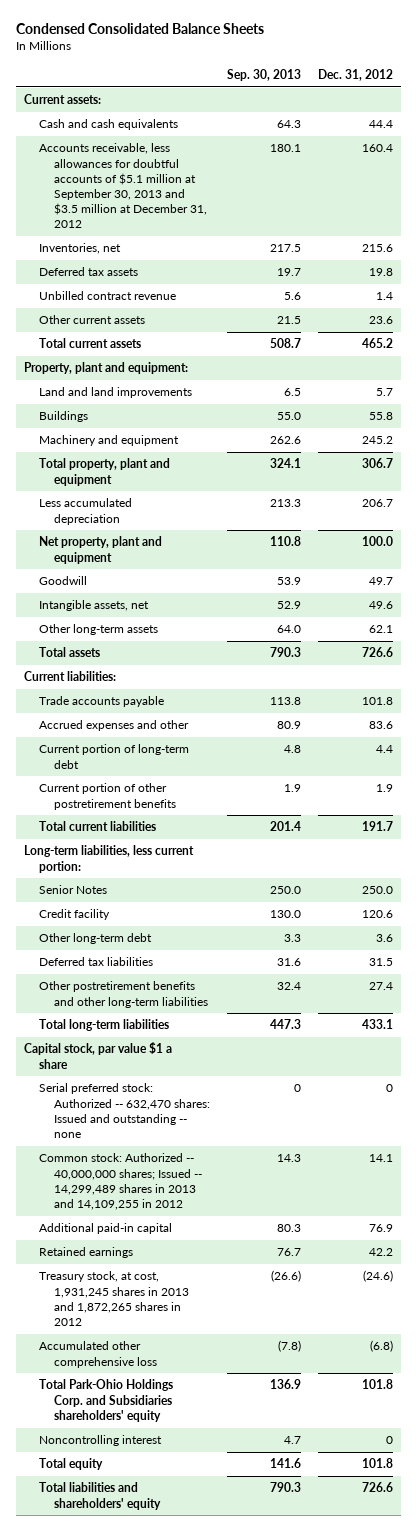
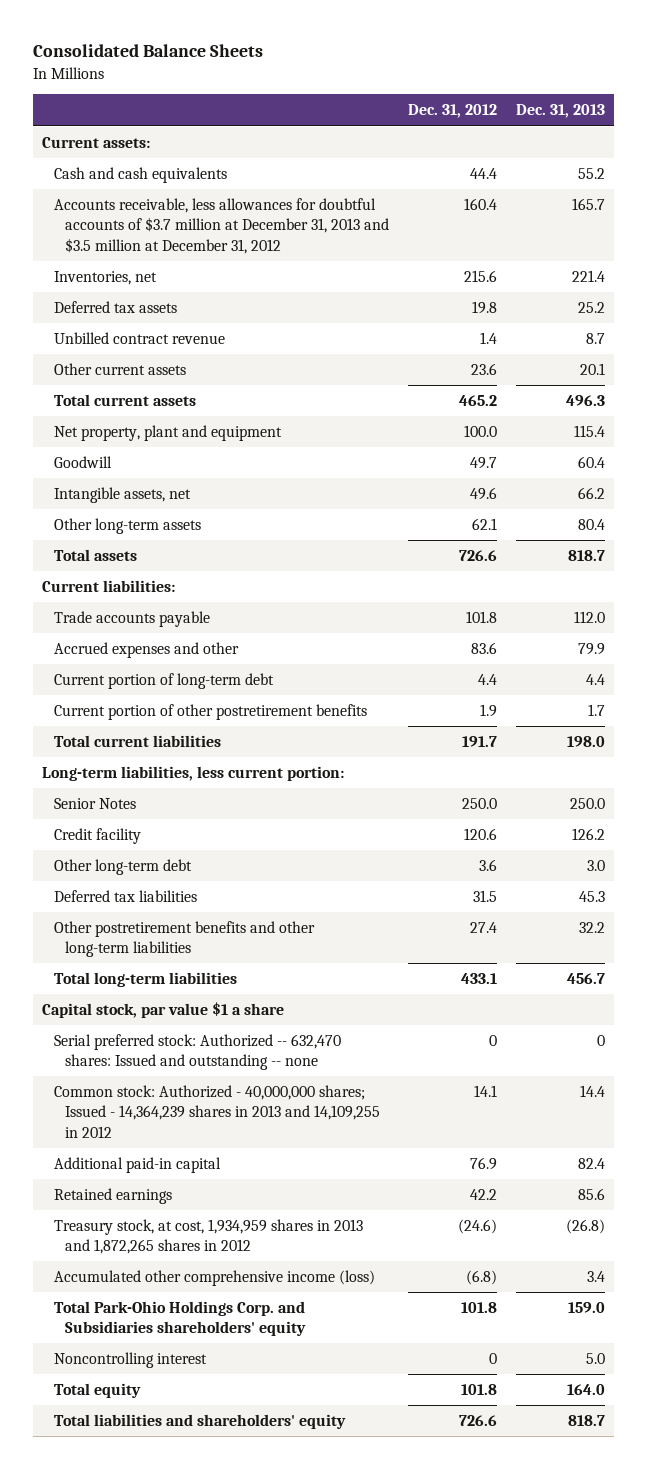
[15,23,264,35] Condensed Consolidated Balance Sheets -> [32,44,263,58] Consolidated Balance Sheets
[226,68,301,81] Sep. 30, 2013 -> none
none -> [515,104,605,119] Dec. 31, 2013
[39,143,208,229] Accounts receivable, less allowances for doubtful accounts of $5.1 million at September 30, 2013 and $3.5 million at December 31, 2012 -> [53,197,390,254] Accounts receivable, less allowances for doubtful accounts of $3.7 million at December 31, 2013 and $3.5 million at December 31, 2012
[23,362,188,375] Property, plant and equipment: -> none
[39,387,193,399] Land and land improvements -> none
[39,411,89,423] Buildings -> none
[39,435,180,447] Machinery and equipment -> none
[39,458,171,486] Total property, plant and equipment -> none
[39,498,133,525] Less accumulated depreciation -> none
[39,1153,203,1210] Common stock: Authorized -- 40,000,000 shares; Issued -- 14,299,489 shares in 2013 and 14,109,255 in 2012 -> [53,1084,381,1138] Common stock: Authorized - 40,000,000 shares; Issued - 14,364,239 shares in 2013 and 14,109,255 in 2012
[39,1271,190,1326] Treasury stock, at cost, 1,931,245 shares in 2013 and 1,872,265 shares in 2012 -> [53,1218,363,1255] Treasury stock, at cost, 1,934,959 shares in 2013 and 1,872,265 shares in 2012
[39,1341,158,1368] Accumulated other comprehensive loss -> [53,1269,375,1286] Accumulated other comprehensive income (loss)

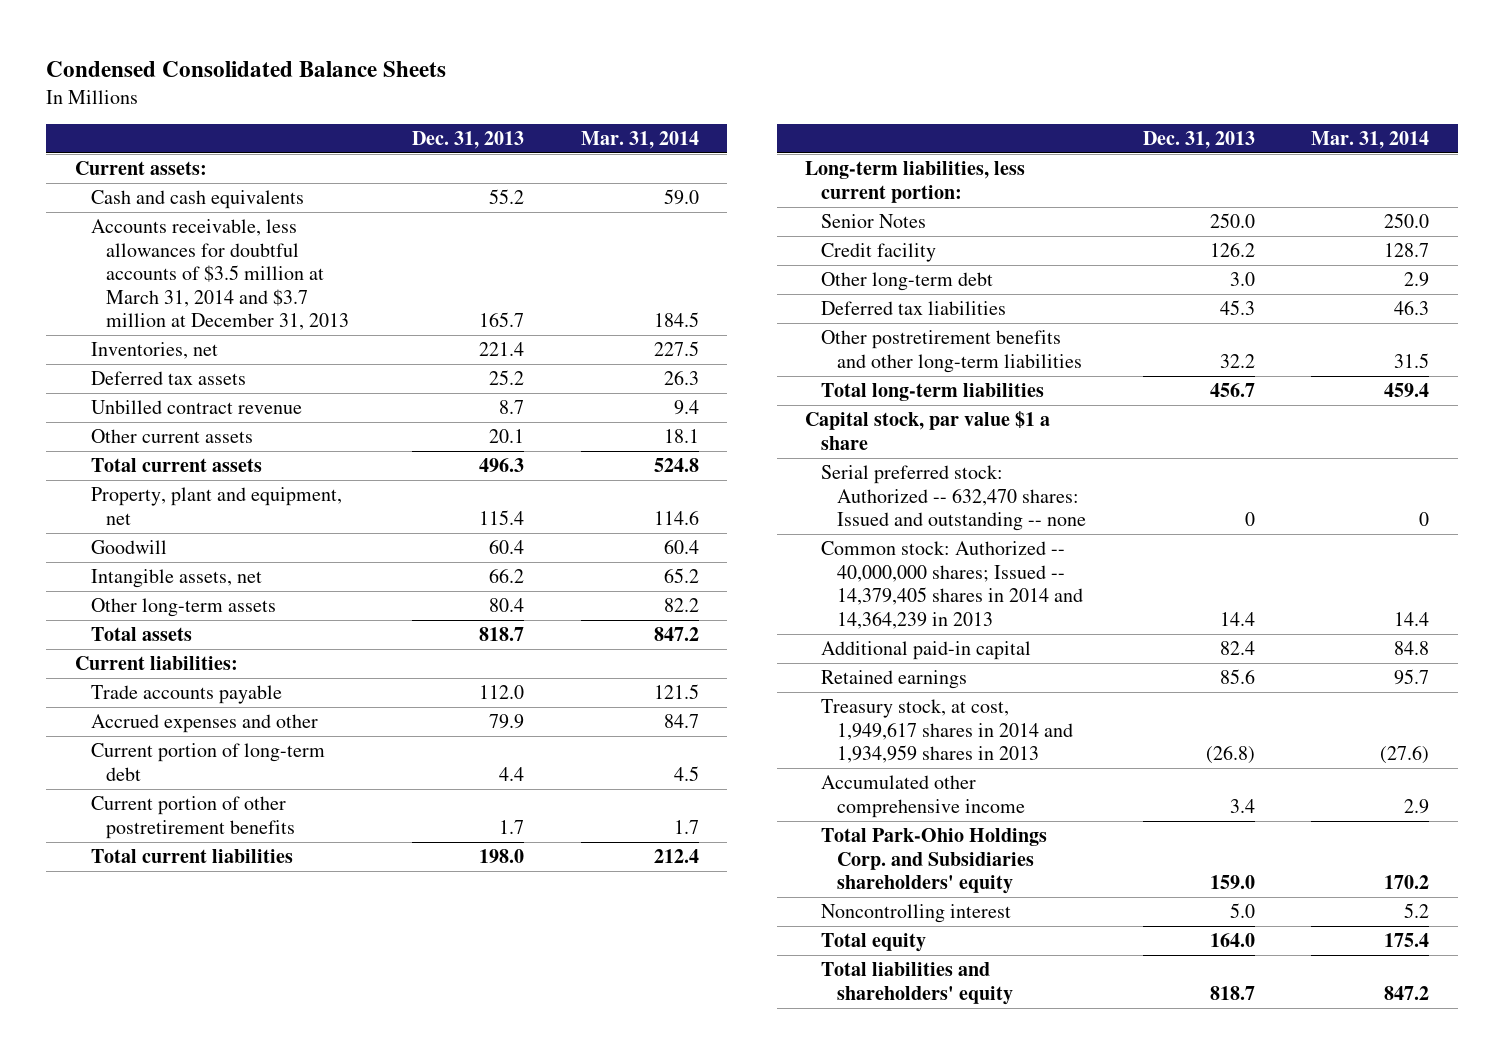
[32,44,263,58] Consolidated Balance Sheets -> [46,61,447,78] Condensed Consolidated Balance Sheets
[408,104,498,119] Dec. 31, 2012 -> none
none -> [580,130,699,149] Mar. 31, 2014
[53,197,390,254] Accounts receivable, less allowances for doubtful accounts of $3.7 million at December 31, 2013 and $3.5 million at December 31, 2012 -> [90,219,350,330] Accounts receivable, less allowances for doubtful accounts of $3.5 million at March 31, 2014 and $3.7 million at December 31, 2013
[53,424,282,441] Net property, plant and equipment -> [90,487,342,525] Property, plant and equipment, net
[53,1084,381,1138] Common stock: Authorized - 40,000,000 shares; Issued - 14,364,239 shares in 2013 and 14,109,255 in 2012 -> [821,541,1083,629] Common stock: Authorized -- 40,000,000 shares; Issued -- 14,379,405 shares in 2014 and 14,364,239 in 2013
[53,1218,363,1255] Treasury stock, at cost, 1,934,959 shares in 2013 and 1,872,265 shares in 2012 -> [821,699,1073,764] Treasury stock, at cost, 1,949,617 shares in 2014 and 1,934,959 shares in 2013
[53,1269,375,1286] Accumulated other comprehensive income (loss) -> [821,775,1025,818] Accumulated other comprehensive income

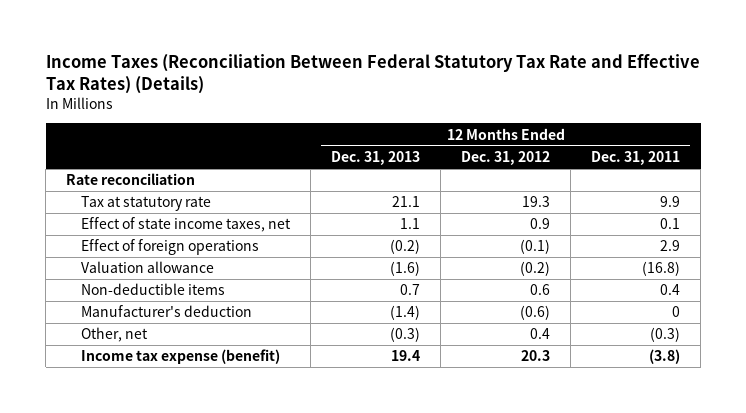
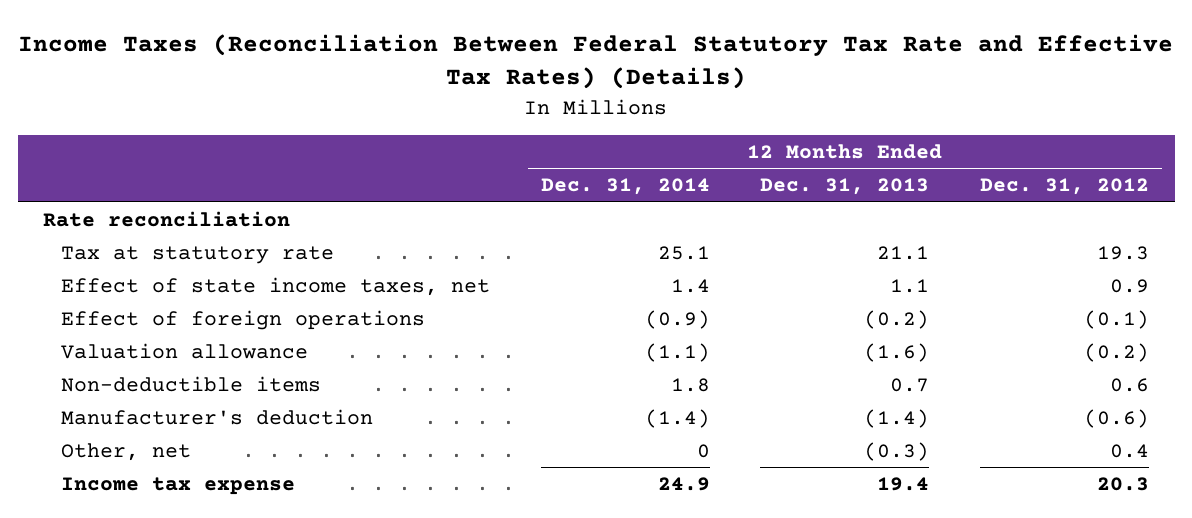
[591,150,681,165] Dec. 31, 2011 -> none
none -> [540,178,710,196] Dec. 31, 2014
[81,349,281,365] Income tax expense (benefit) -> [60,476,295,495] Income tax expense

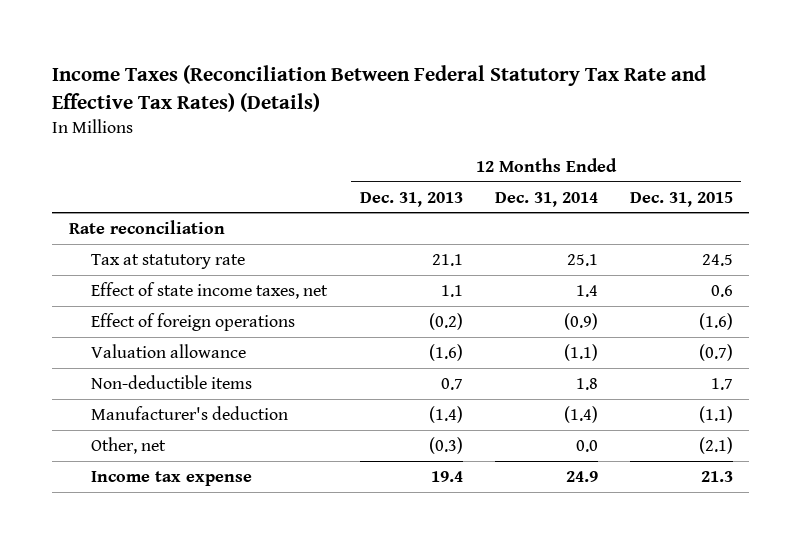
[980,178,1150,196] Dec. 31, 2012 -> none
none -> [630,191,734,207] Dec. 31, 2015
[696,443,710,458] 0 -> [575,439,598,452] 0.0

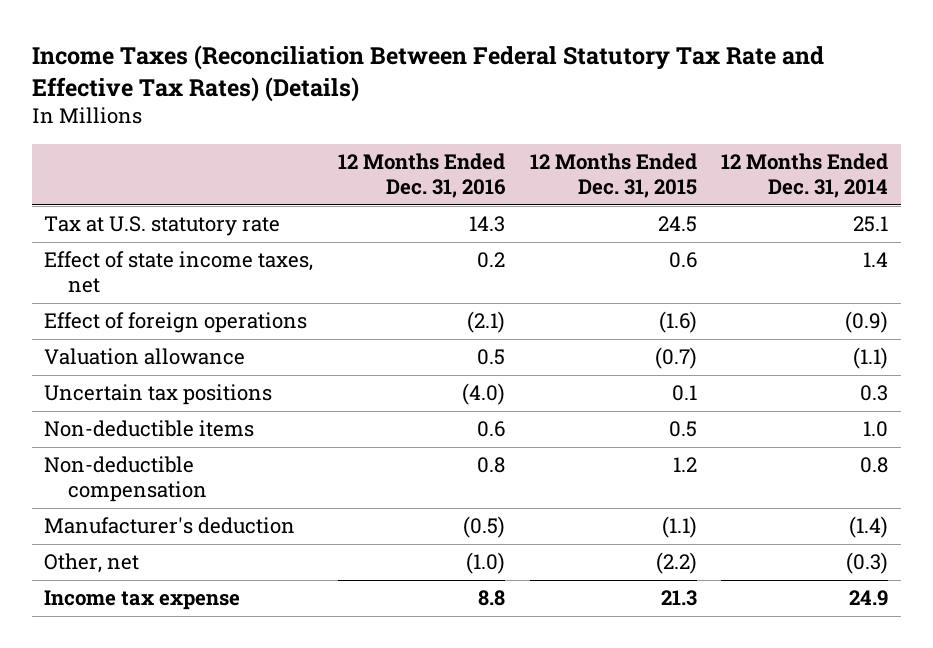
[359,191,463,207] Dec. 31, 2013 -> none
none -> [338,153,507,199] 12 Months Ended Dec. 31, 2016
[68,219,225,234] Rate reconciliation -> none
[91,253,246,269] Tax at statutory rate -> [44,216,281,237] Tax at U.S. statutory rate
none -> [44,384,273,406] Uncertain tax positions
[575,377,598,390] 1.8 -> [863,421,889,438] 1.0
[711,377,734,390] 1.7 -> [668,421,697,438] 0.5
none -> [44,456,208,503] Non-deductible compensation
[575,439,598,452] 0.0 -> [846,552,889,575] (0.3)
[699,436,734,454] (2.1) -> [655,552,697,575] (2.2)

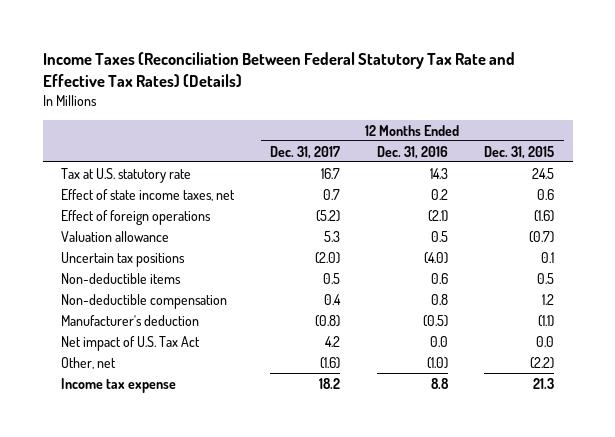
[721,153,889,199] 12 Months Ended Dec. 31, 2014 -> none
none -> [270,145,341,159] Dec. 31, 2017
none -> [60,335,200,351] Net impact of U.S. Tax Act

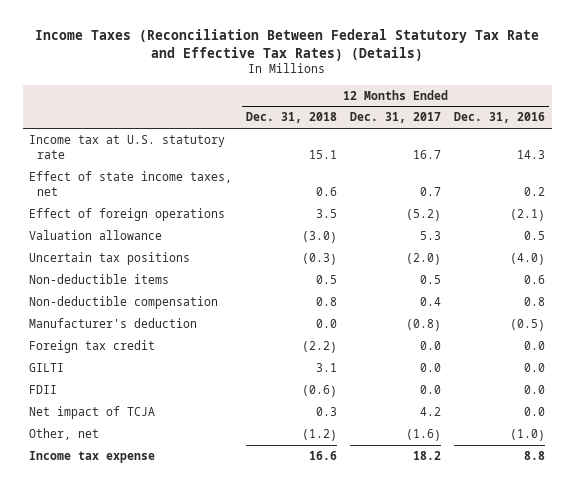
[484,145,555,159] Dec. 31, 2015 -> none
none -> [245,112,337,124] Dec. 31, 2018
[60,167,191,183] Tax at U.S. statutory rate -> [29,134,226,159] Income tax at U.S. statutory rate
none -> [29,339,156,353] Foreign tax credit
none -> [29,362,65,372] GILTI
none -> [29,384,58,394] FDII
[60,335,200,351] Net impact of U.S. Tax Act -> [29,405,156,419] Net impact of TCJA

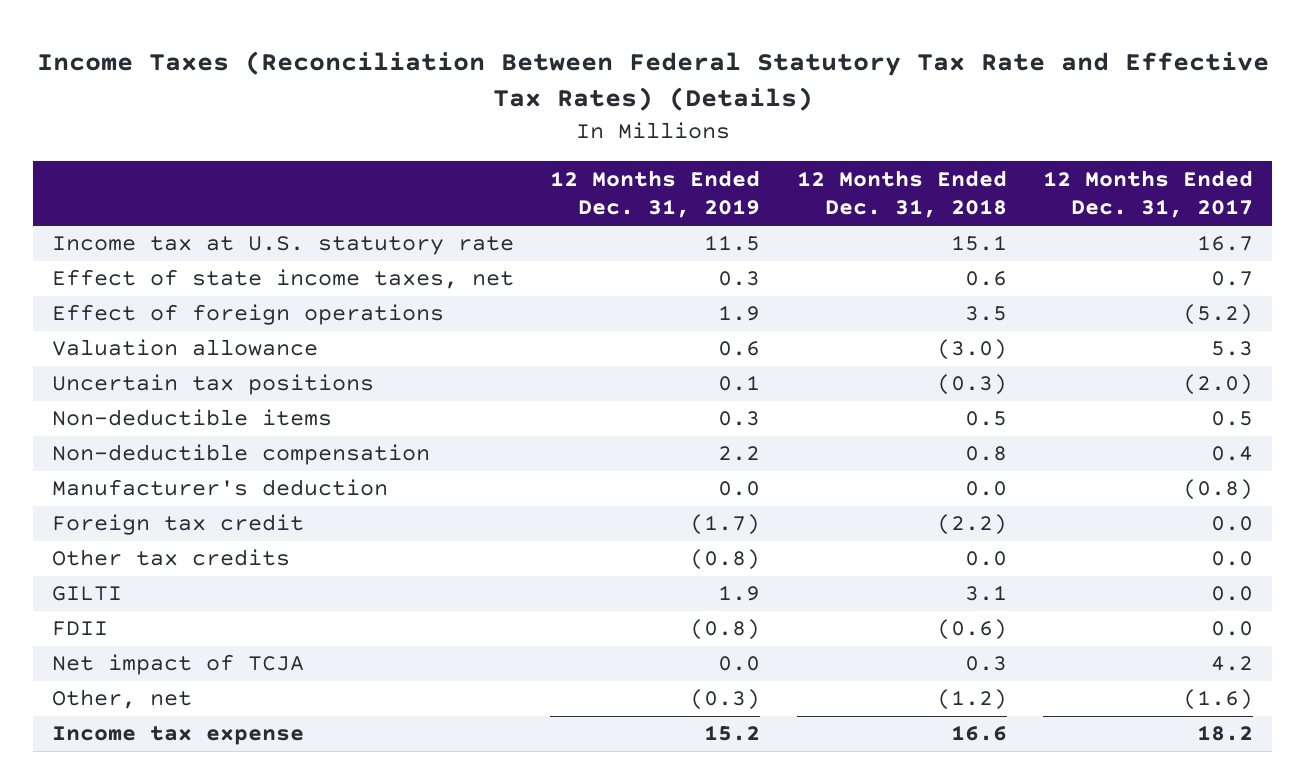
[454,112,546,124] Dec. 31, 2016 -> none
none -> [550,169,761,219] 12 Months Ended Dec. 31, 2019
none -> [51,549,290,567] Other tax credits

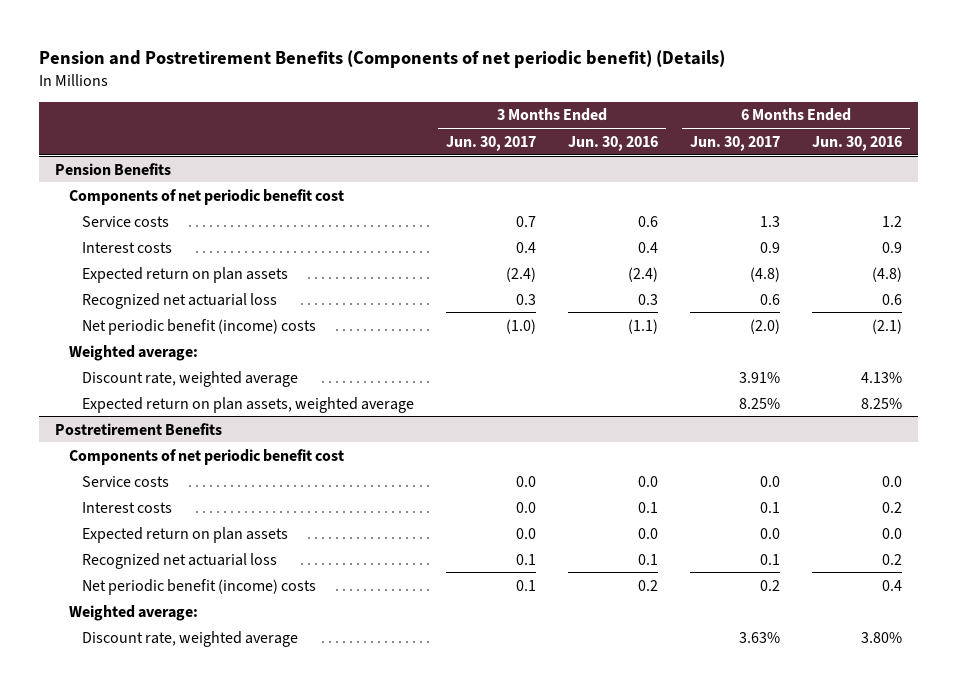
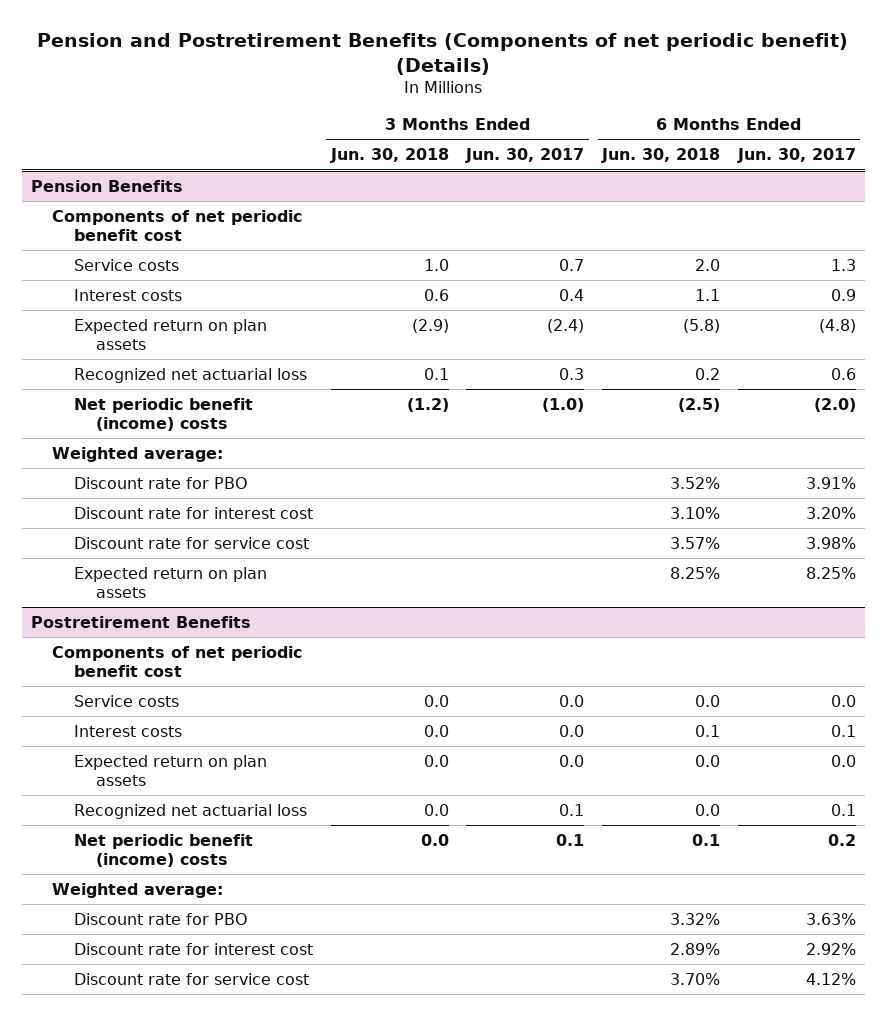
[568,135,659,151] Jun. 30, 2016 -> none
[812,135,903,151] Jun. 30, 2016 -> none
none -> [329,148,449,164] Jun. 30, 2018
none -> [601,148,721,164] Jun. 30, 2018
[82,370,299,387] Discount rate, weighted average -> [74,476,249,489] Discount rate for PBO
none -> [74,506,314,519] Discount rate for interest cost
none -> [74,536,310,549] Discount rate for service cost
[82,396,415,413] Expected return on plan assets, weighted average -> [74,566,268,598] Expected return on plan assets
[82,630,299,647] Discount rate, weighted average -> [74,912,249,925] Discount rate for PBO
none -> [74,942,314,955] Discount rate for interest cost
none -> [74,972,310,985] Discount rate for service cost

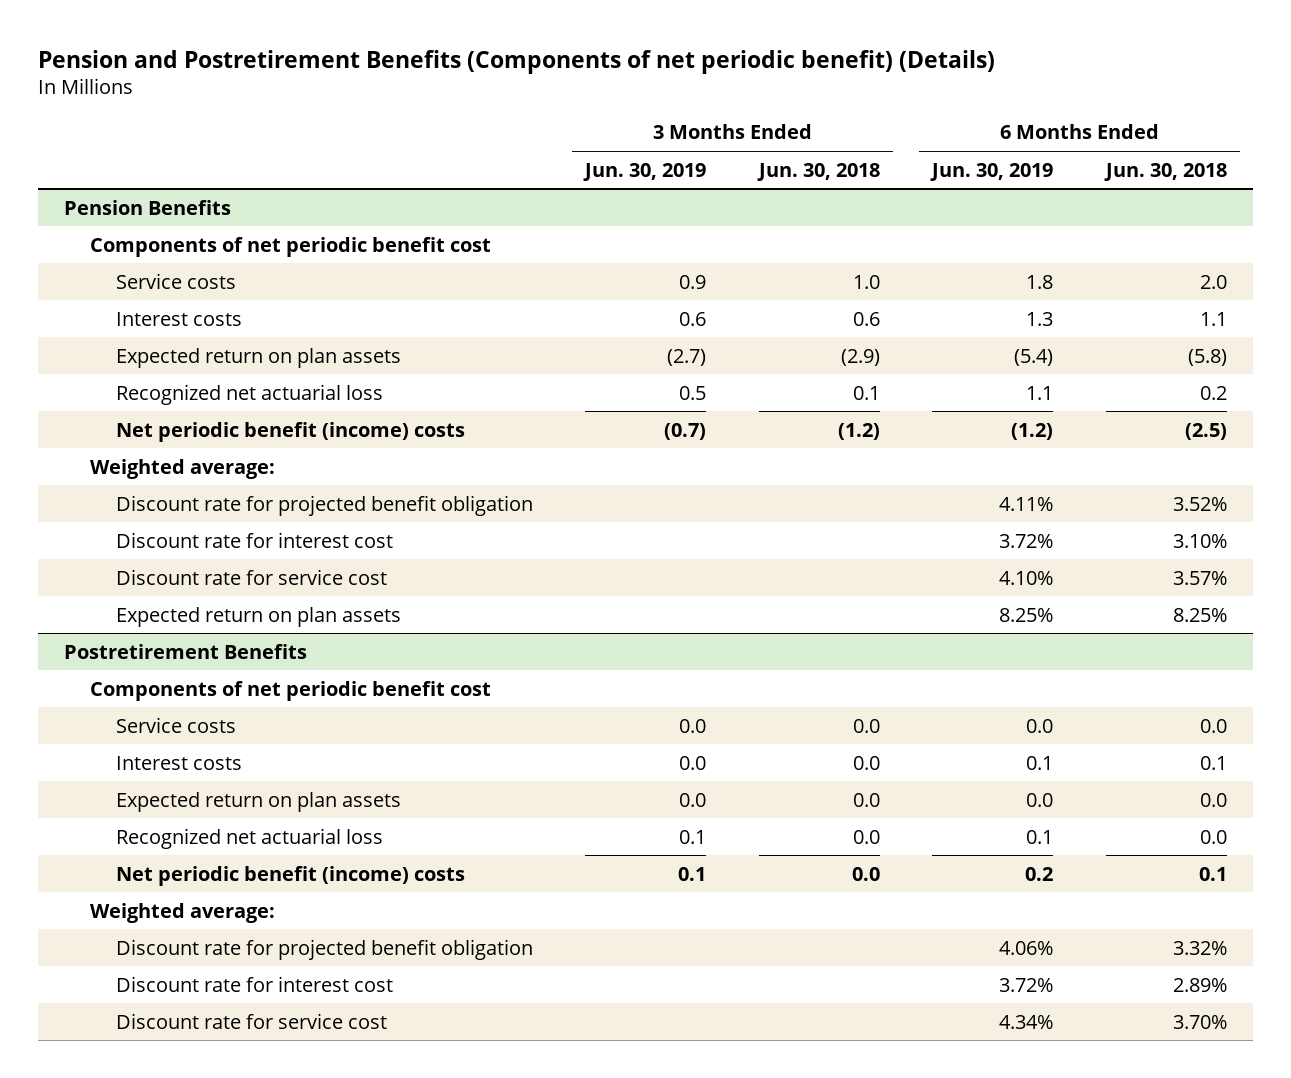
[465,148,585,164] Jun. 30, 2017 -> none
[736,148,856,164] Jun. 30, 2017 -> none
none -> [583,162,707,181] Jun. 30, 2019
none -> [930,162,1054,181] Jun. 30, 2019
[74,476,249,489] Discount rate for PBO -> [115,494,533,516] Discount rate for projected benefit obligation
[74,912,249,925] Discount rate for PBO -> [115,938,533,960] Discount rate for projected benefit obligation

